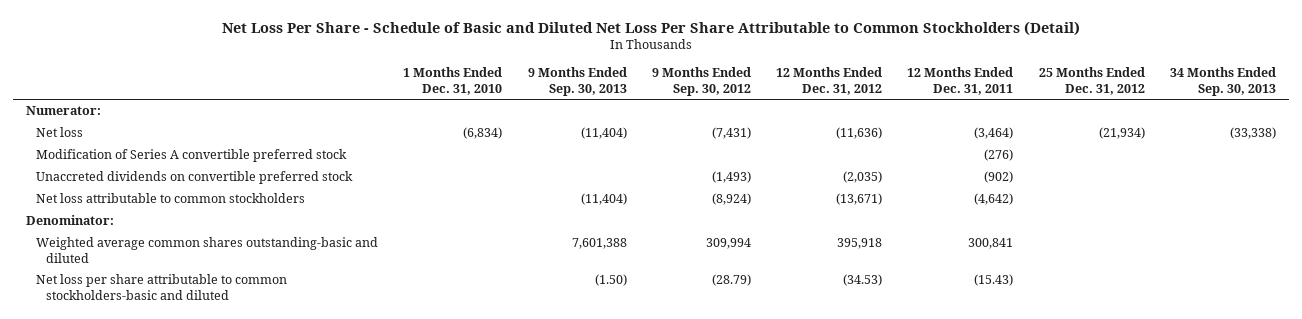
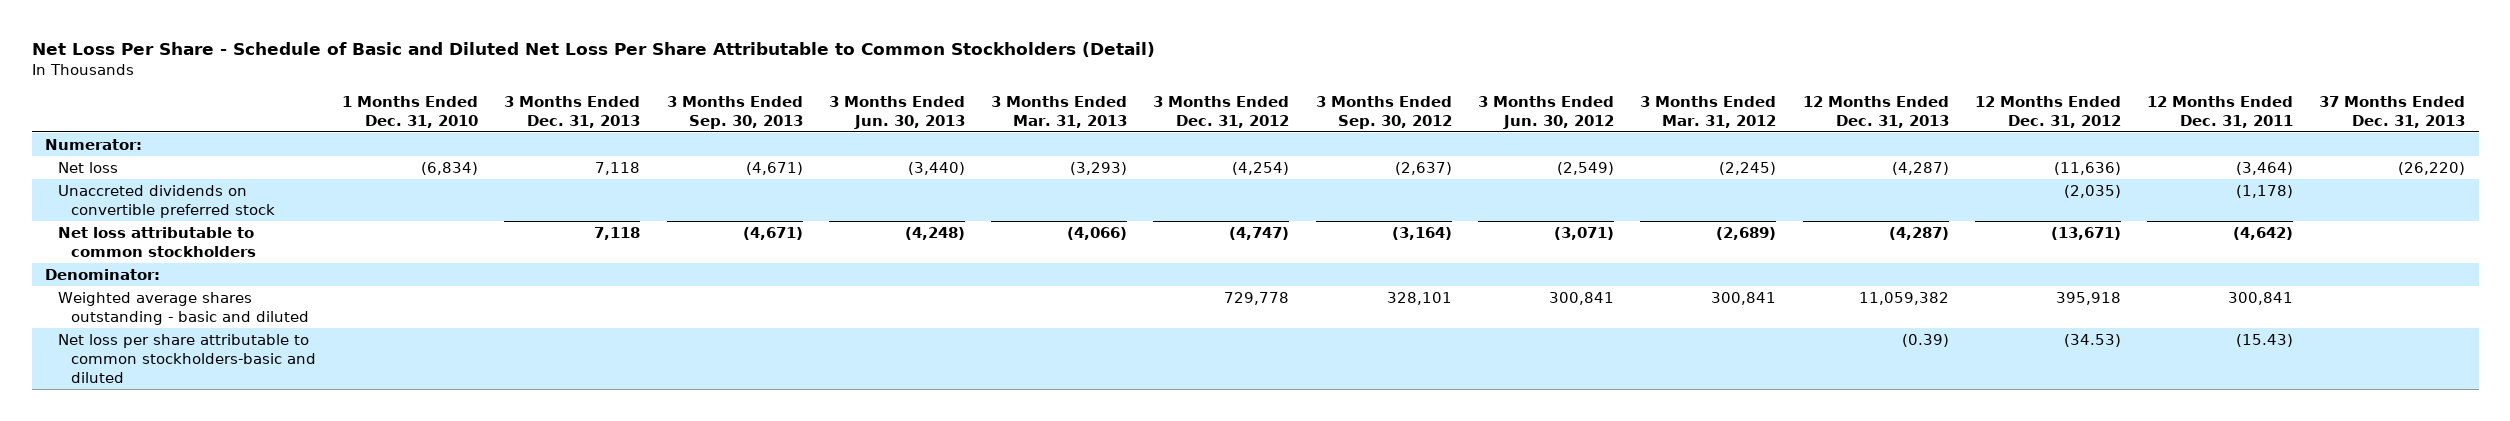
[527,67,627,96] 9 Months Ended Sep. 30, 2013 -> none
[651,67,751,96] 9 Months Ended Sep. 30, 2012 -> none
[1038,67,1145,95] 25 Months Ended Dec. 31, 2012 -> none
[1169,67,1276,96] 34 Months Ended Sep. 30, 2013 -> none
none -> [504,95,641,128] 3 Months Ended Dec. 31, 2013
none -> [666,95,803,129] 3 Months Ended Sep. 30, 2013
none -> [828,95,965,129] 3 Months Ended Jun. 30, 2013
none -> [991,95,1128,128] 3 Months Ended Mar. 31, 2013
none -> [1153,95,1290,128] 3 Months Ended Dec. 31, 2012
none -> [1315,95,1452,129] 3 Months Ended Sep. 30, 2012
none -> [1478,95,1615,129] 3 Months Ended Jun. 30, 2012
none -> [1640,95,1777,128] 3 Months Ended Mar. 31, 2012
none -> [1802,95,1949,128] 12 Months Ended Dec. 31, 2013
none -> [2319,95,2466,128] 37 Months Ended Dec. 31, 2013
[36,149,348,163] Modification of Series A convertible preferred stock -> none
[984,171,1014,184] (902) -> [2236,184,2294,198] (1,178)
[36,237,379,263] Weighted average common shares outstanding-basic and diluted -> [57,291,309,325] Weighted average shares outstanding - basic and diluted

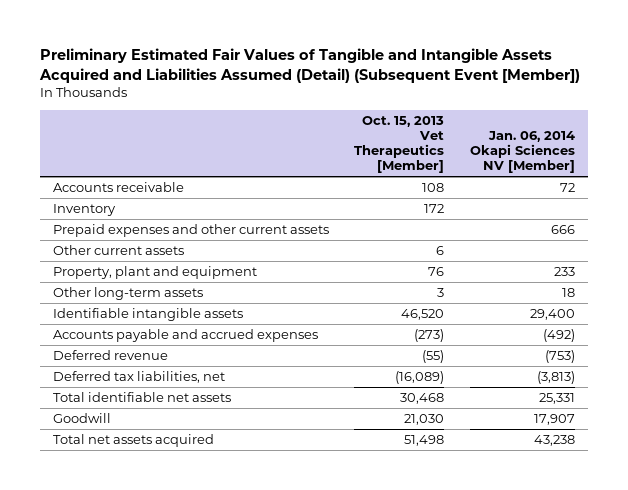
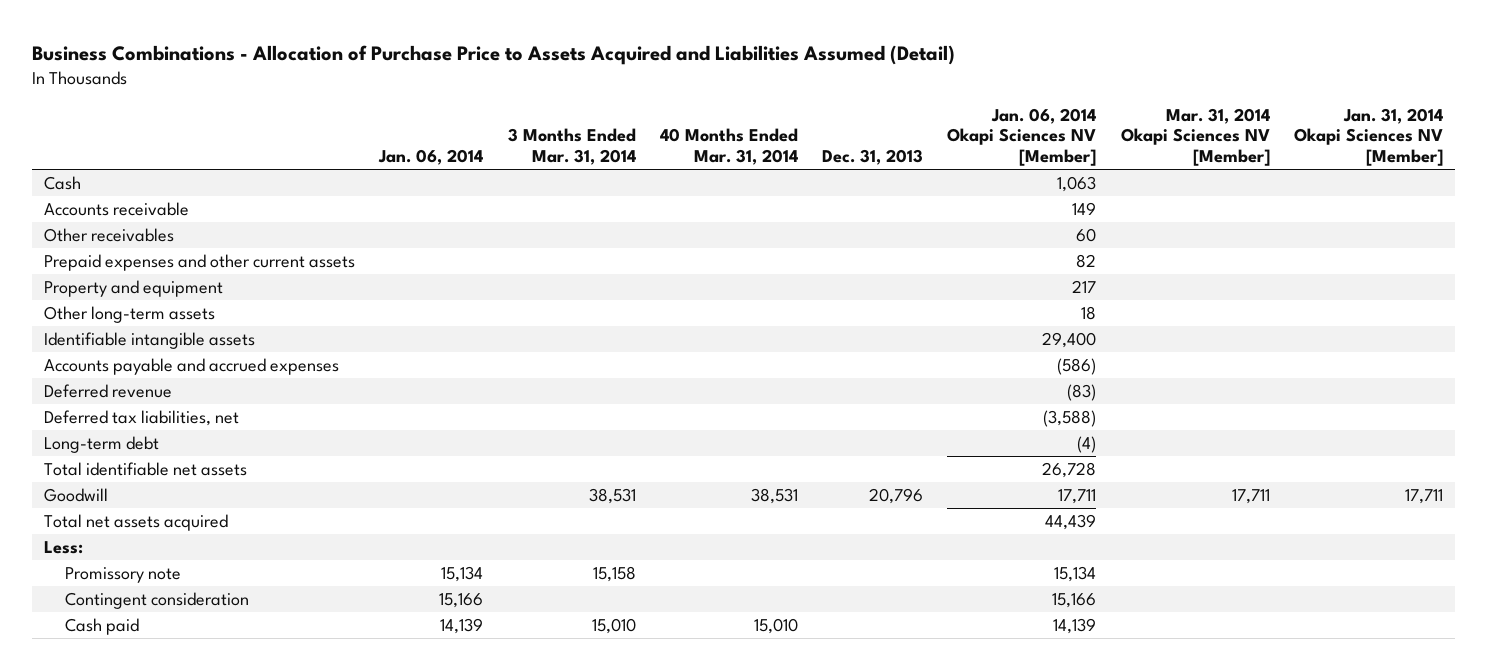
[38,47,580,83] Preliminary Estimated Fair Values of Tangible and Intangible Assets Acquired and Liabilities Assumed (Detail) (Subsequent Event [Member]) -> [31,44,955,65] Business Combinations - Allocation of Purchase Price to Assets Acquired and Liabilities Assumed (Detail)
[354,115,445,174] Oct. 15, 2013 Vet Therapeutics [Member] -> none
none -> [378,149,484,166] Jan. 06, 2014
none -> [507,128,636,166] 3 Months Ended Mar. 31, 2014
none -> [659,128,798,166] 40 Months Ended Mar. 31, 2014
none -> [822,149,924,166] Dec. 31, 2013
none -> [1120,107,1270,167] Mar. 31, 2014 Okapi Sciences NV [Member]
none -> [1294,107,1444,167] Jan. 31, 2014 Okapi Sciences NV [Member]
[52,204,116,217] Inventory -> none
[52,245,184,256] Other current assets -> none
none -> [43,175,81,190] Cash
[559,183,575,193] 72 -> [1072,201,1097,215] 149
none -> [43,227,174,242] Other receivables
[550,225,575,235] 666 -> [1076,253,1097,268] 82
[52,266,257,280] Property, plant and equipment -> [43,279,223,297] Property and equipment
[553,267,575,277] 233 -> [1072,279,1097,293] 217
[542,329,575,343] (492) -> [1057,357,1097,375] (586)
[544,350,575,364] (753) -> [1067,383,1097,401] (83)
[536,371,575,385] (3,813) -> [1043,409,1097,427] (3,588)
none -> [43,435,159,453] Long-term debt
[538,393,575,405] 25,331 -> [1042,461,1097,478] 26,728
[533,414,575,426] 17,907 -> [1058,488,1097,504] 17,711
[533,435,575,447] 43,238 -> [1045,513,1097,530] 44,439
none -> [43,540,83,554] Less:
none -> [64,566,181,583] Promissory note
none -> [64,591,249,609] Contingent consideration
none -> [64,617,139,635] Cash paid

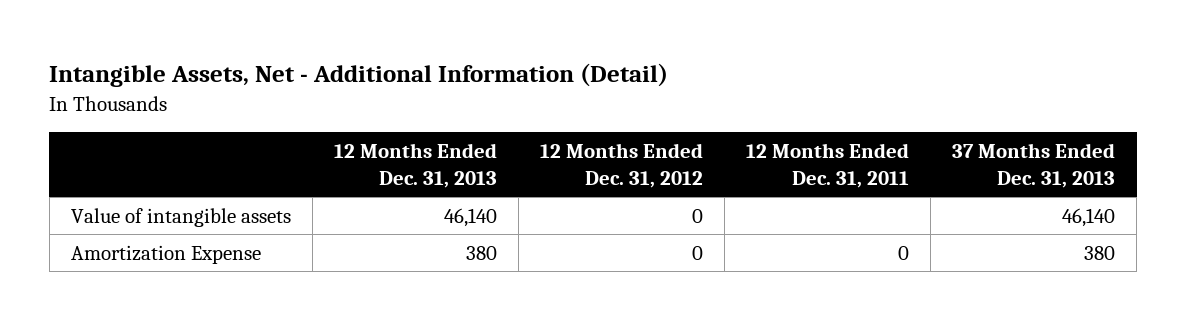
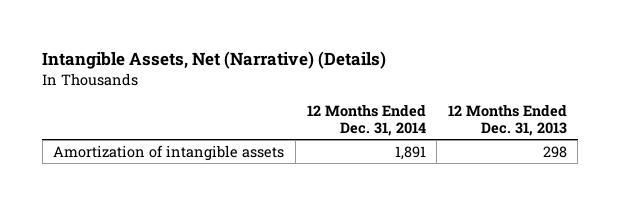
[49,63,669,88] Intangible Assets, Net - Additional Information (Detail) -> [42,50,387,69] Intangible Assets, Net (Narrative) (Details)
[539,142,703,188] 12 Months Ended Dec. 31, 2012 -> none
[745,142,909,188] 12 Months Ended Dec. 31, 2011 -> none
[952,142,1116,188] 37 Months Ended Dec. 31, 2013 -> none
none -> [306,104,426,137] 12 Months Ended Dec. 31, 2014
[70,207,291,227] Value of intangible assets -> none
[70,244,261,264] Amortization Expense -> [53,144,285,161] Amortization of intangible assets
[465,245,497,260] 380 -> [542,145,567,158] 298

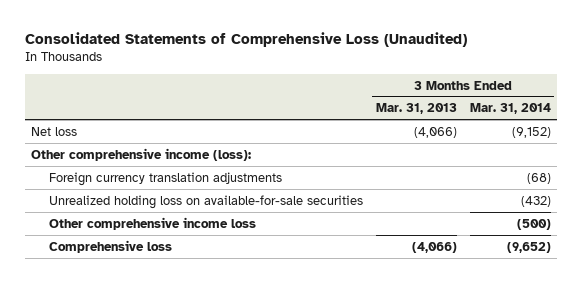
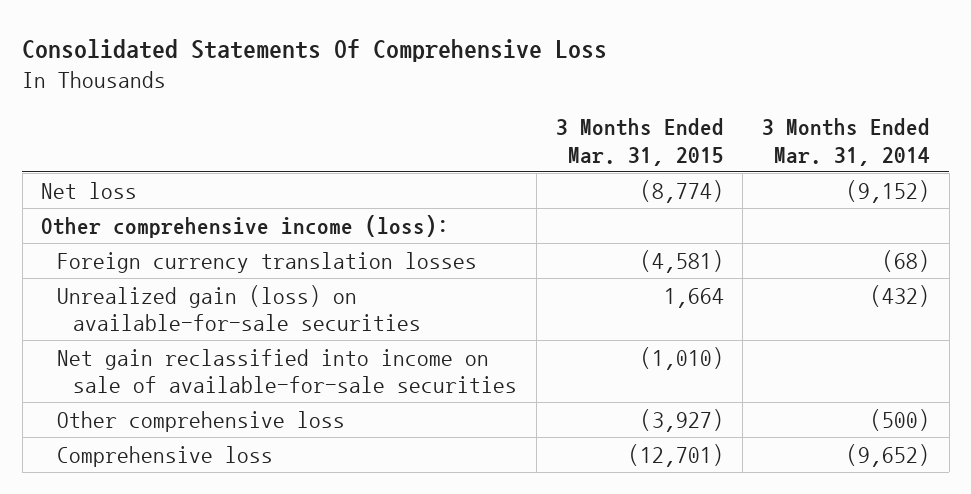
[24,32,467,48] Consolidated Statements of Comprehensive Loss (Unaudited) -> [22,38,608,62] Consolidated Statements Of Comprehensive Loss
[375,103,457,115] Mar. 31, 2013 -> none
none -> [555,118,724,166] 3 Months Ended Mar. 31, 2015
[48,171,282,186] Foreign currency translation adjustments -> [57,251,478,273] Foreign currency translation losses
[48,194,363,209] Unrealized holding loss on available-for-sale securities -> [57,284,422,331] Unrealized gain (loss) on available-for-sale securities
none -> [57,348,518,393] Net gain reclassified into income on sale of available-for-sale securities
[48,216,256,230] Other comprehensive income loss -> [57,410,346,432] Other comprehensive loss

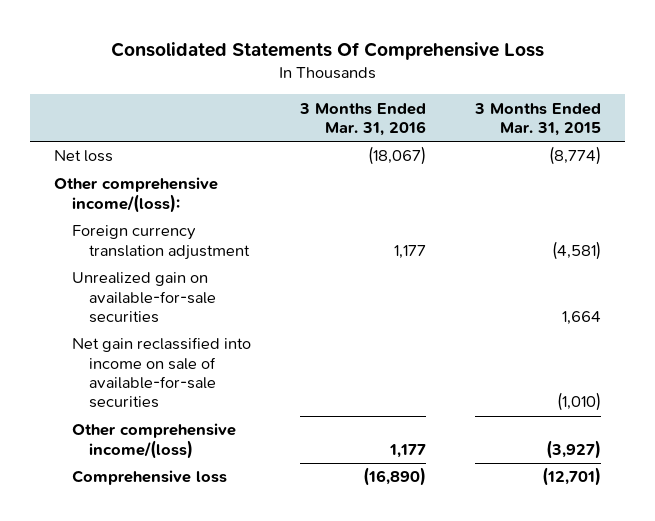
[761,118,930,166] 3 Months Ended Mar. 31, 2014 -> none
none -> [298,102,426,137] 3 Months Ended Mar. 31, 2016
[41,214,450,238] Other comprehensive income (loss): -> [54,177,219,213] Other comprehensive income/(loss):
[57,251,478,273] Foreign currency translation losses -> [71,225,251,260] Foreign currency translation adjustment
[57,284,422,331] Unrealized gain (loss) on available-for-sale securities -> [71,272,217,324] Unrealized gain on available-for-sale securities
[57,410,346,432] Other comprehensive loss -> [71,423,236,459] Other comprehensive income/(loss)

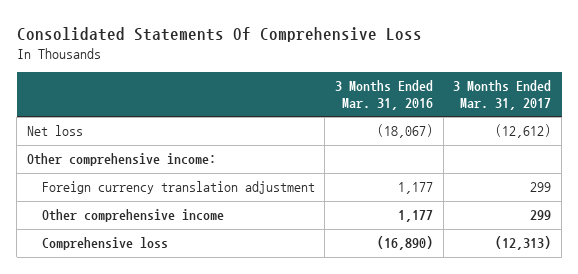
[473,102,601,137] 3 Months Ended Mar. 31, 2015 -> none
none -> [453,80,552,111] 3 Months Ended Mar. 31, 2017
[54,177,219,213] Other comprehensive income/(loss): -> [26,153,216,167] Other comprehensive income:
[71,272,217,324] Unrealized gain on available-for-sale securities -> none
[71,337,251,409] Net gain reclassified into income on sale of available-for-sale securities -> none
[71,423,236,459] Other comprehensive income/(loss) -> [41,209,224,223] Other comprehensive income

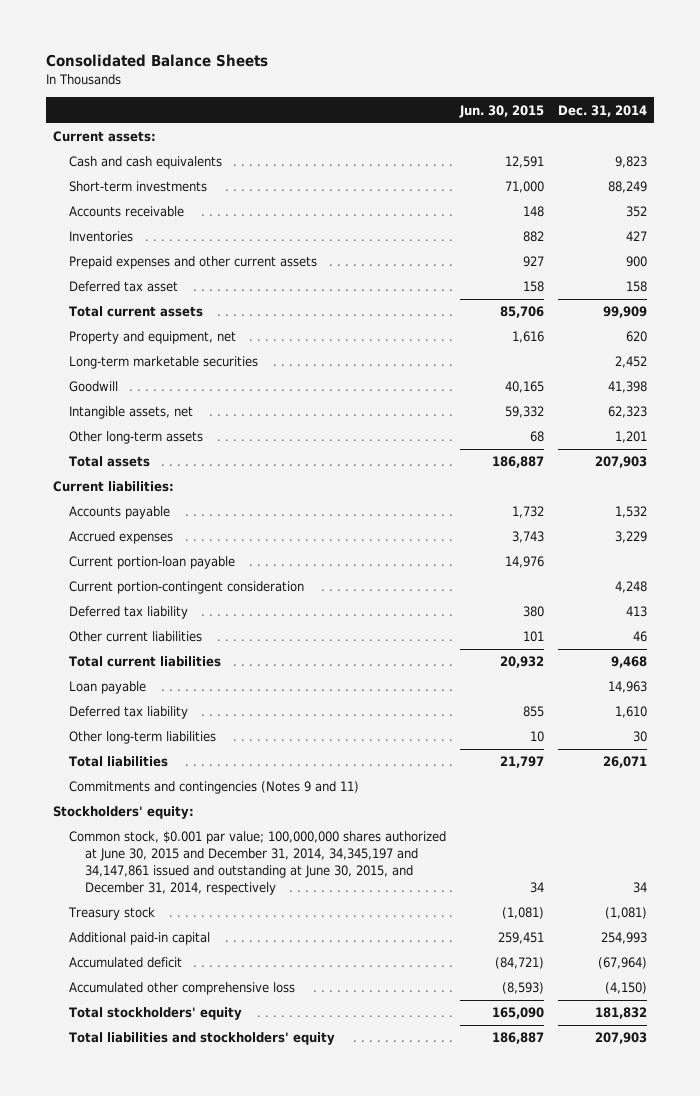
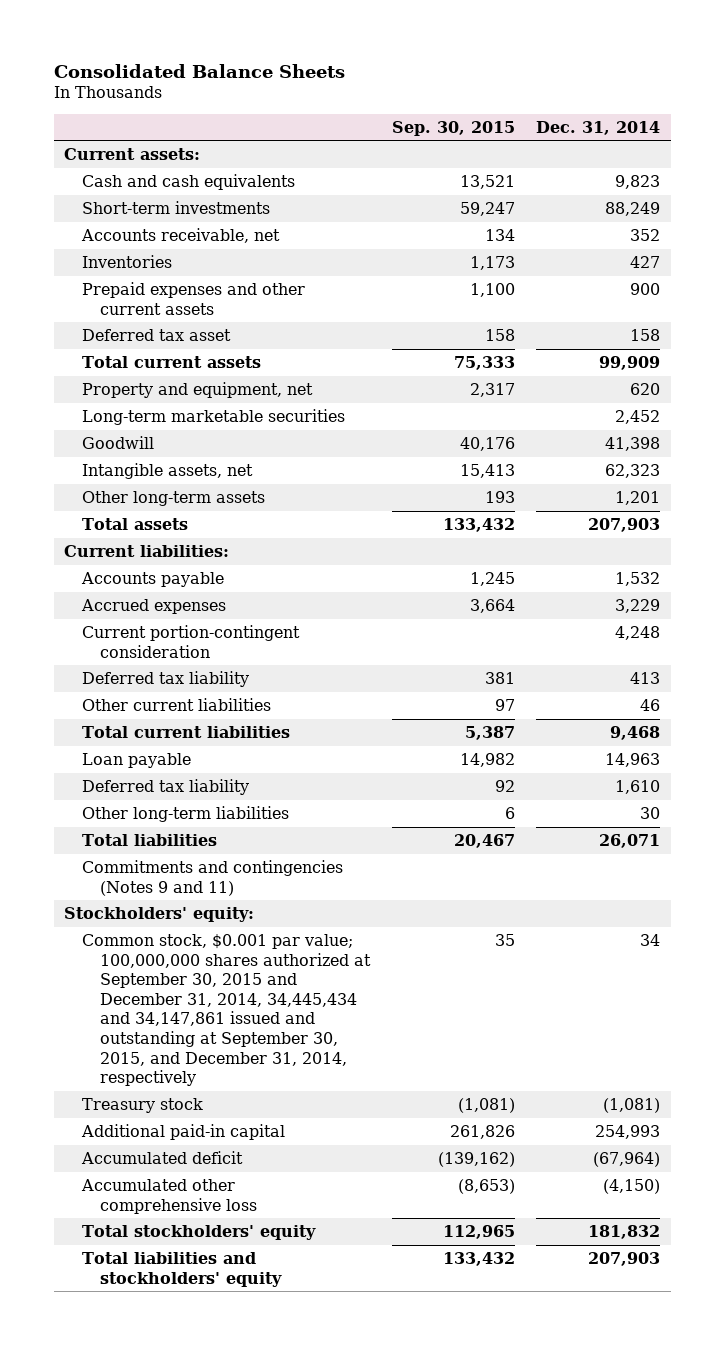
[459,104,545,118] Jun. 30, 2015 -> none
none -> [391,120,515,136] Sep. 30, 2015
[68,206,184,218] Accounts receivable -> [81,227,281,243] Accounts receivable, net
[68,556,235,570] Current portion-loan payable -> none
[68,831,446,896] Common stock, $0.001 par value; 100,000,000 shares authorized at June 30, 2015 and December 31, 2014, 34,345,197 and 34,147,861 issued and outstanding at June 30, 2015, and December 31, 2014, respectively -> [82,933,372,1087] Common stock, $0.001 par value; 100,000,000 shares authorized at September 30, 2015 and December 31, 2014, 34,445,434 and 34,147,861 issued and outstanding at September 30, 2015, and December 31, 2014, respectively

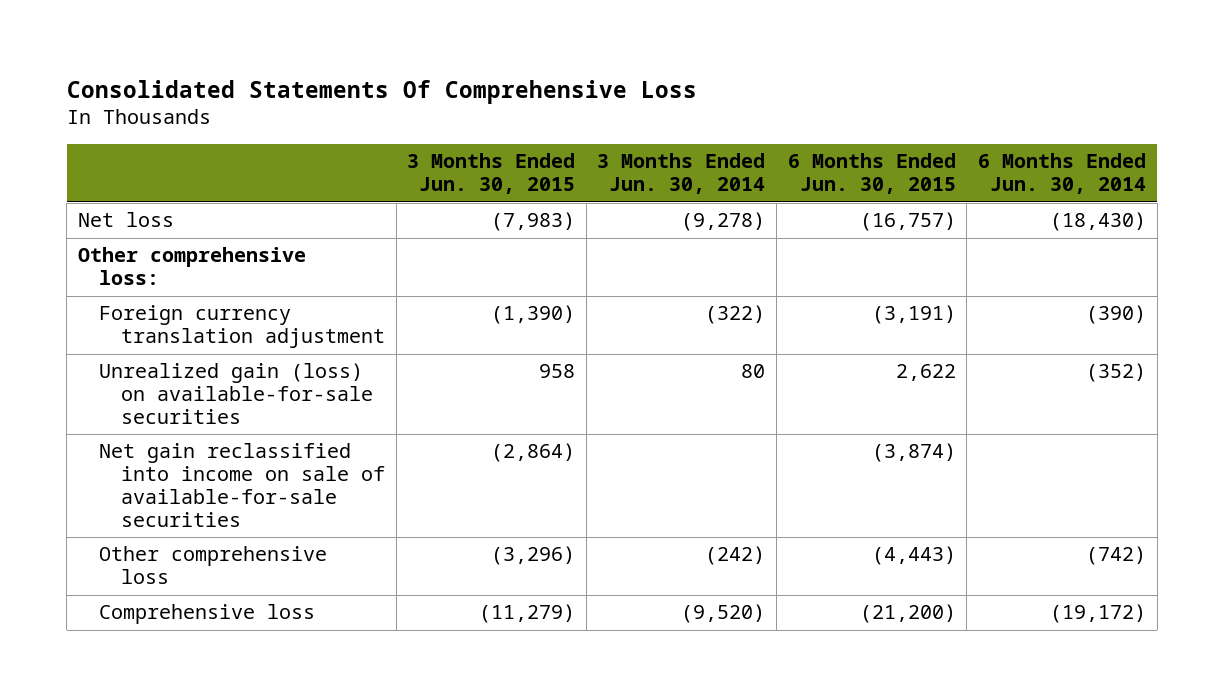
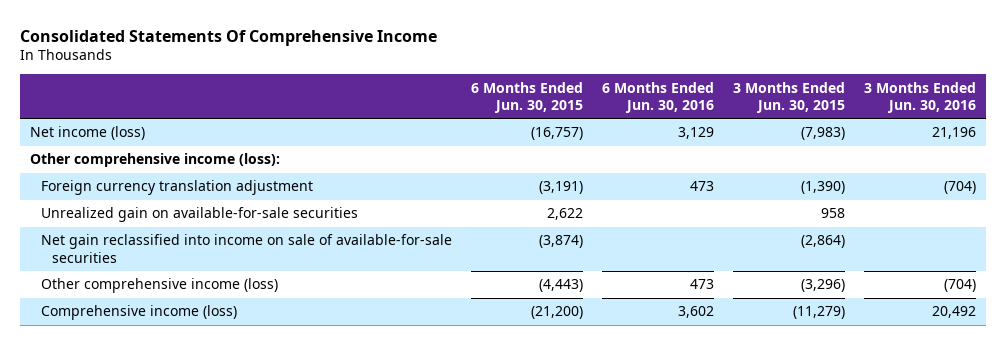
[66,79,697,104] Consolidated Statements Of Comprehensive Loss -> [20,29,438,46] Consolidated Statements Of Comprehensive Income
[597,153,766,195] 3 Months Ended Jun. 30, 2014 -> none
[977,153,1146,195] 6 Months Ended Jun. 30, 2014 -> none
none -> [602,81,715,113] 6 Months Ended Jun. 30, 2016
none -> [864,81,977,113] 3 Months Ended Jun. 30, 2016
[77,212,174,228] Net loss -> [29,126,145,141] Net income (loss)
[77,247,306,286] Other comprehensive loss: -> [29,153,280,168] Other comprehensive income (loss):
[99,363,374,425] Unrealized gain (loss) on available-for-sale securities -> [41,207,359,223] Unrealized gain on available-for-sale securities
[99,546,328,585] Other comprehensive loss -> [41,278,279,294] Other comprehensive income (loss)
[99,604,316,625] Comprehensive loss -> [41,305,238,321] Comprehensive income (loss)

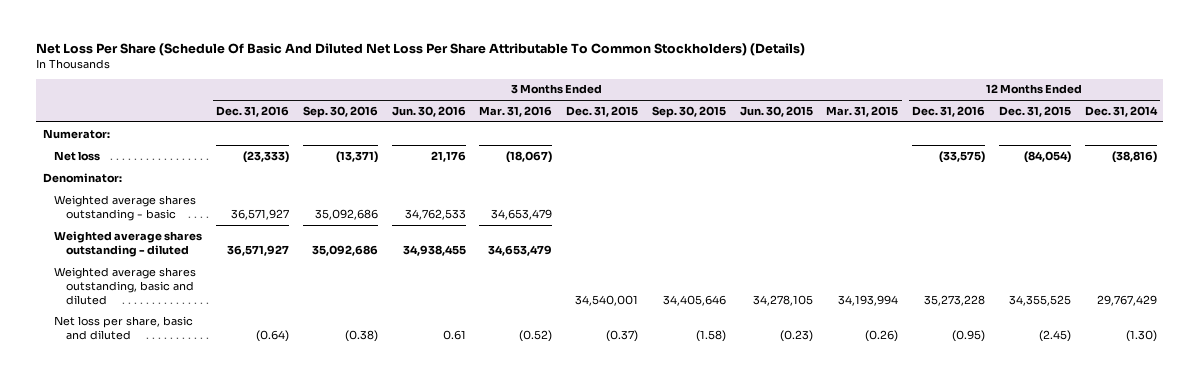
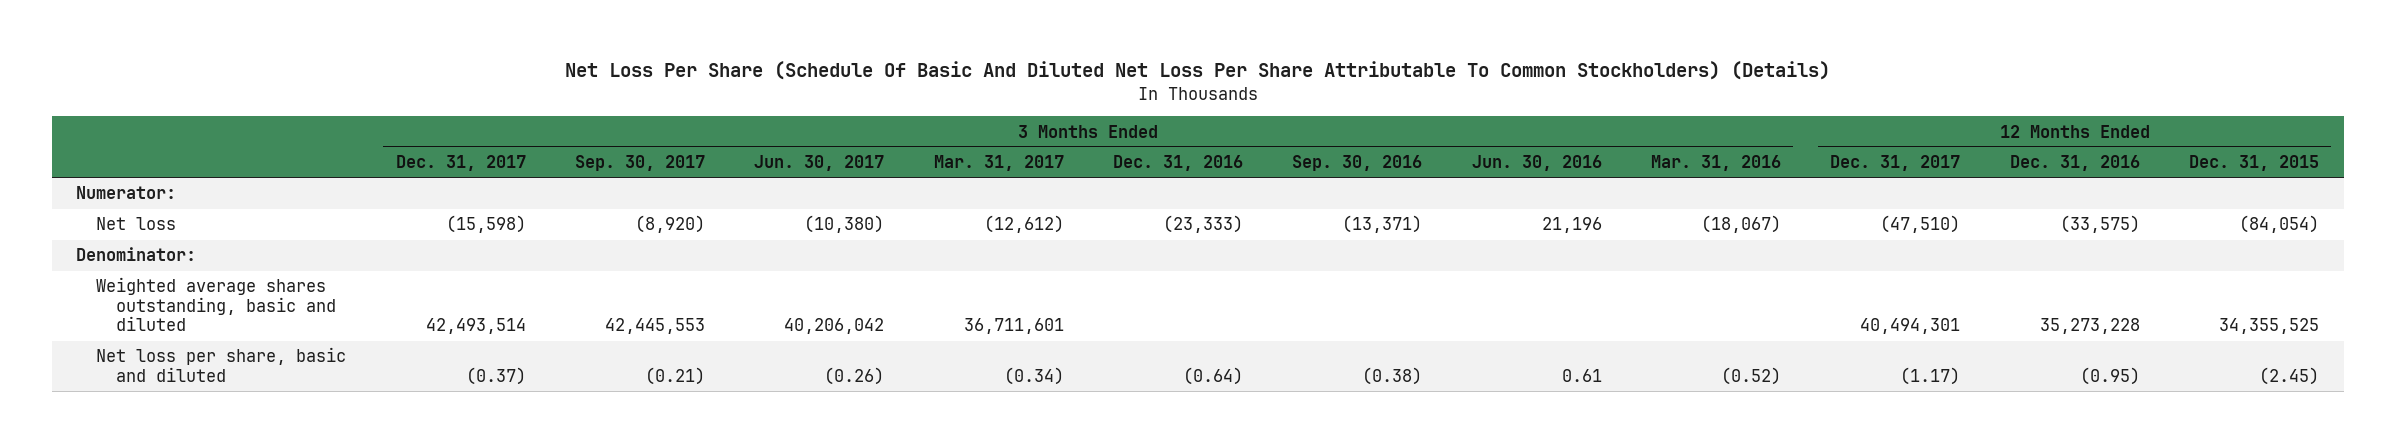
[566,105,639,117] Dec. 31, 2015 -> none
[651,105,726,118] Sep. 30, 2015 -> none
[739,105,813,117] Jun. 30, 2015 -> none
[826,105,899,117] Mar. 31, 2015 -> none
[1084,105,1158,117] Dec. 31, 2014 -> none
none -> [395,155,526,172] Dec. 31, 2017
none -> [574,155,705,172] Sep. 30, 2017
none -> [754,155,885,172] Jun. 30, 2017
none -> [933,155,1064,172] Mar. 31, 2017
none -> [1830,155,1961,172] Dec. 31, 2017
[430,150,466,162] 21,176 -> [1541,217,1602,234] 21,196
[54,194,197,221] Weighted average shares outstanding - basic -> none
[54,230,203,257] Weighted average shares outstanding - diluted -> none

